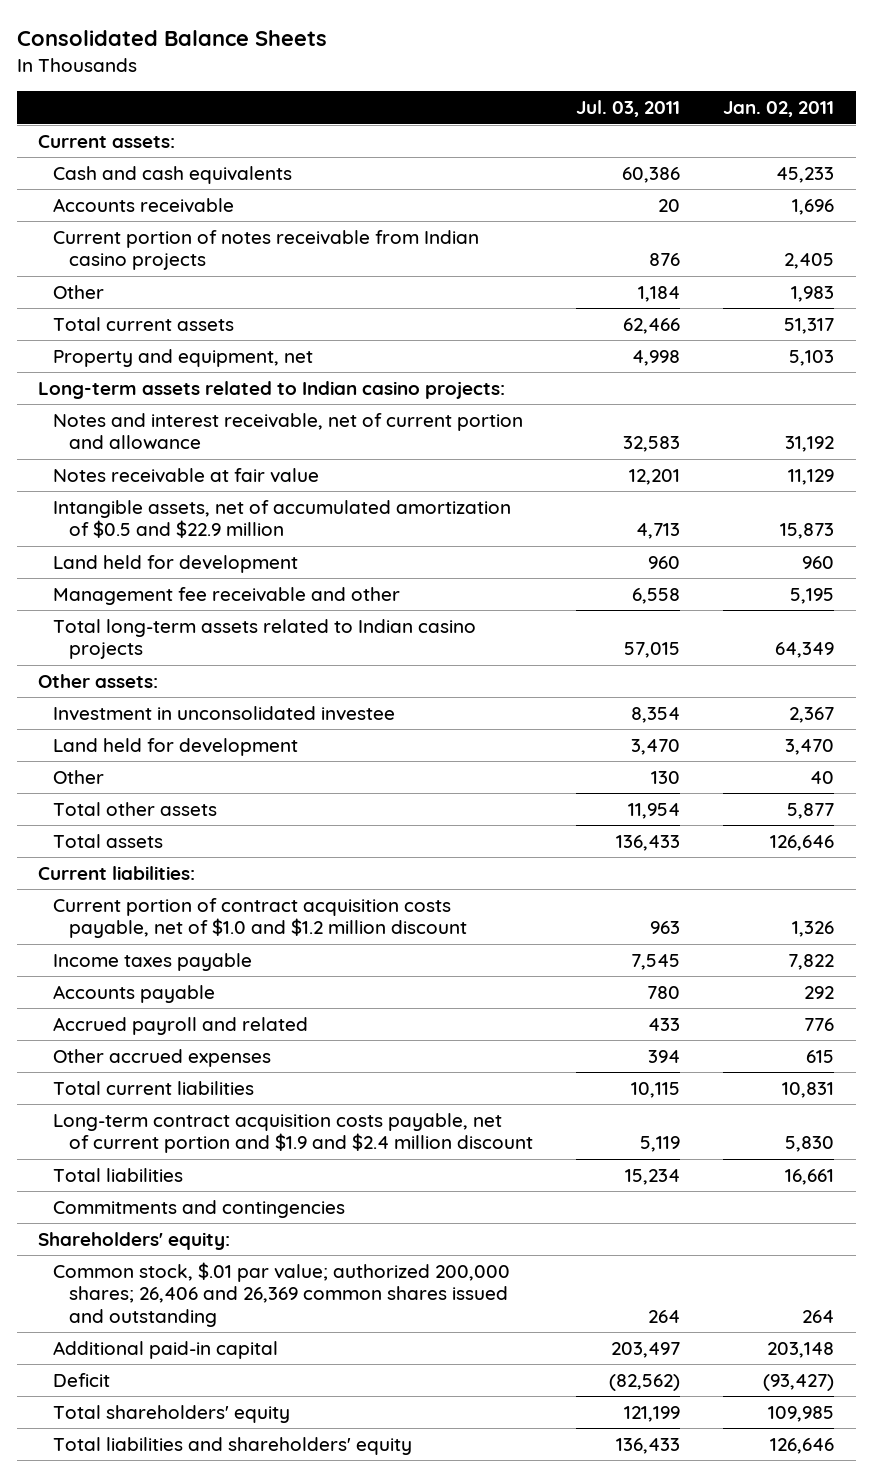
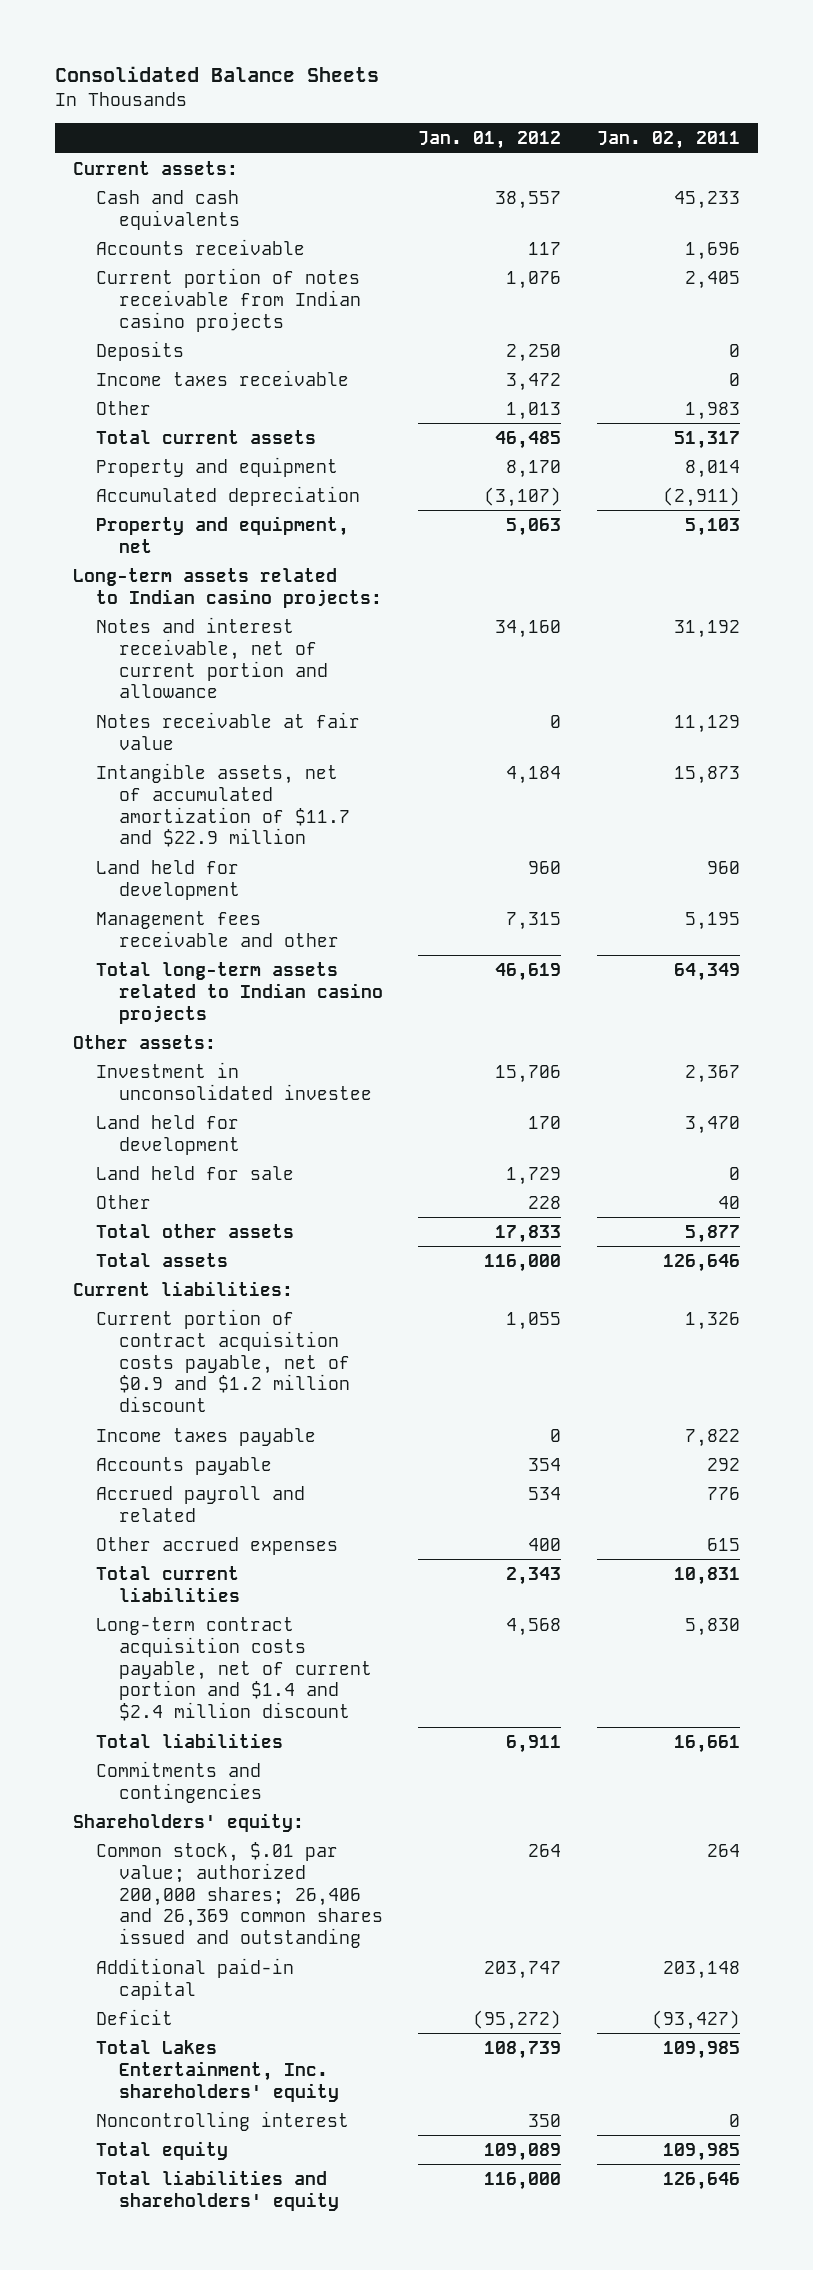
[576,100,681,118] Jul. 03, 2011 -> none
none -> [418,130,562,149] Jan. 01, 2012
none -> [95,340,184,361] Deposits
none -> [95,369,349,386] Income taxes receivable
none -> [95,456,338,477] Property and equipment
none -> [95,485,360,506] Accumulated depreciation
[53,500,512,539] Intangible assets, net of accumulated amortization of $0.5 and $22.9 million -> [95,762,350,848] Intangible assets, net of accumulated amortization of $11.7 and $22.9 million
[53,587,401,606] Management fee receivable and other -> [95,910,339,947] Management fees receivable and other
none -> [95,1165,294,1180] Land held for sale
[53,898,467,939] Current portion of contract acquisition costs payable, net of $1.0 and $1.2 million discount -> [95,1308,350,1413] Current portion of contract acquisition costs payable, net of $0.9 and $1.2 million discount
[53,1113,533,1154] Long-term contract acquisition costs payable, net of current portion and $1.9 and $2.4 million discount -> [95,1616,372,1722] Long-term contract acquisition costs payable, net of current portion and $1.4 and $2.4 million discount
[53,1405,291,1424] Total shareholders' equity -> [95,2039,339,2102] Total Lakes Entertainment, Inc. shareholders' equity
none -> [95,2110,349,2131] Noncontrolling interest
none -> [95,2140,228,2160] Total equity

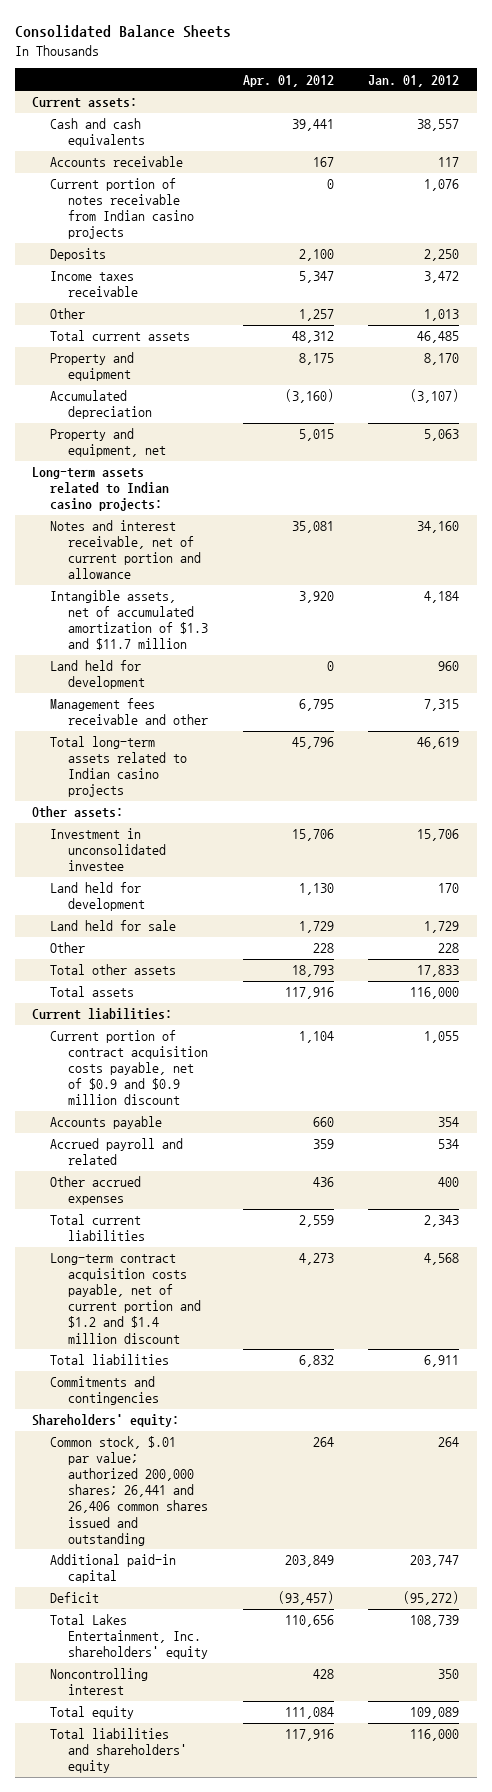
[596,130,740,149] Jan. 02, 2011 -> none
none -> [242,74,334,87] Apr. 01, 2012
[95,711,360,750] Notes receivable at fair value -> none
[95,762,350,848] Intangible assets, net of accumulated amortization of $11.7 and $22.9 million -> [50,590,209,651] Intangible assets, net of accumulated amortization of $1.3 and $11.7 million
[95,1427,316,1446] Income taxes payable -> none
[95,1308,350,1413] Current portion of contract acquisition costs payable, net of $0.9 and $1.2 million discount -> [50,1030,209,1106] Current portion of contract acquisition costs payable, net of $0.9 and $0.9 million discount
[95,1616,372,1722] Long-term contract acquisition costs payable, net of current portion and $1.4 and $2.4 million discount -> [50,1253,202,1344] Long-term contract acquisition costs payable, net of current portion and $1.2 and $1.4 million discount
[95,1841,383,1949] Common stock, $.01 par value; authorized 200,000 shares; 26,406 and 26,369 common shares issued and outstanding -> [50,1436,209,1546] Common stock, $.01 par value; authorized 200,000 shares; 26,441 and 26,406 common shares issued and outstanding

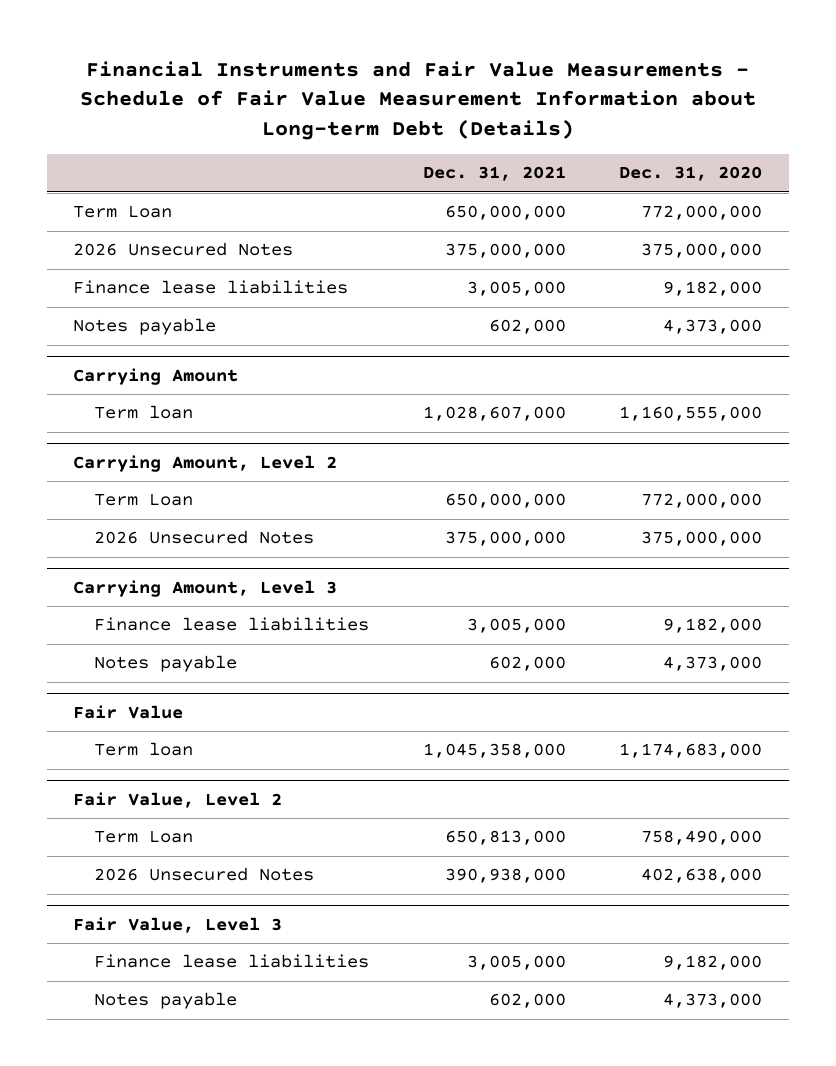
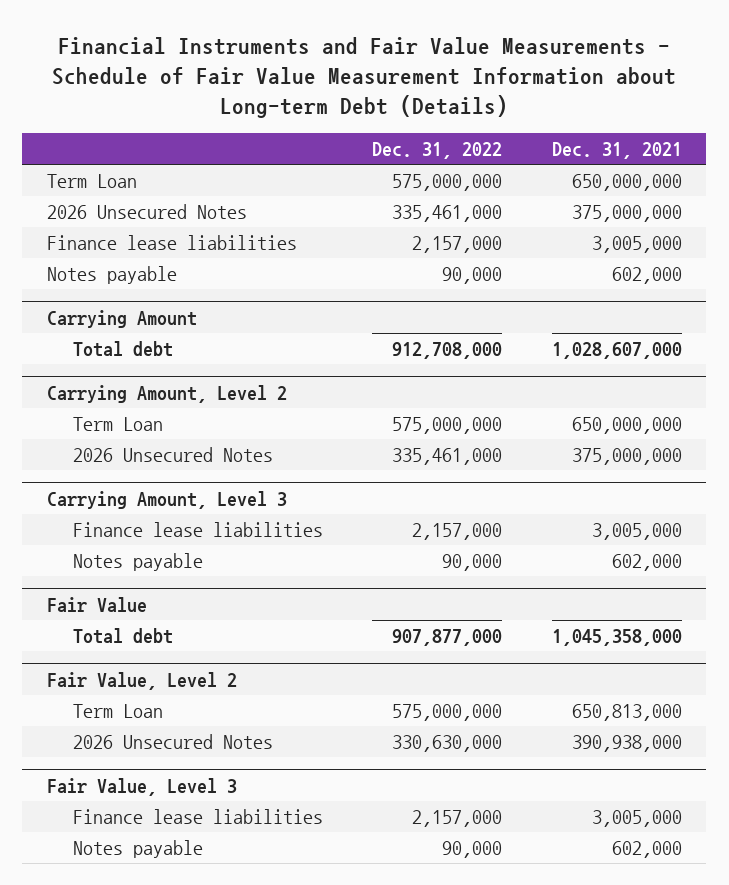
[619,166,763,182] Dec. 31, 2020 -> none
none -> [372,141,503,159] Dec. 31, 2022
[93,405,193,420] Term loan -> [72,340,173,357] Total debt
[93,742,193,757] Term loan -> [72,627,173,644] Total debt

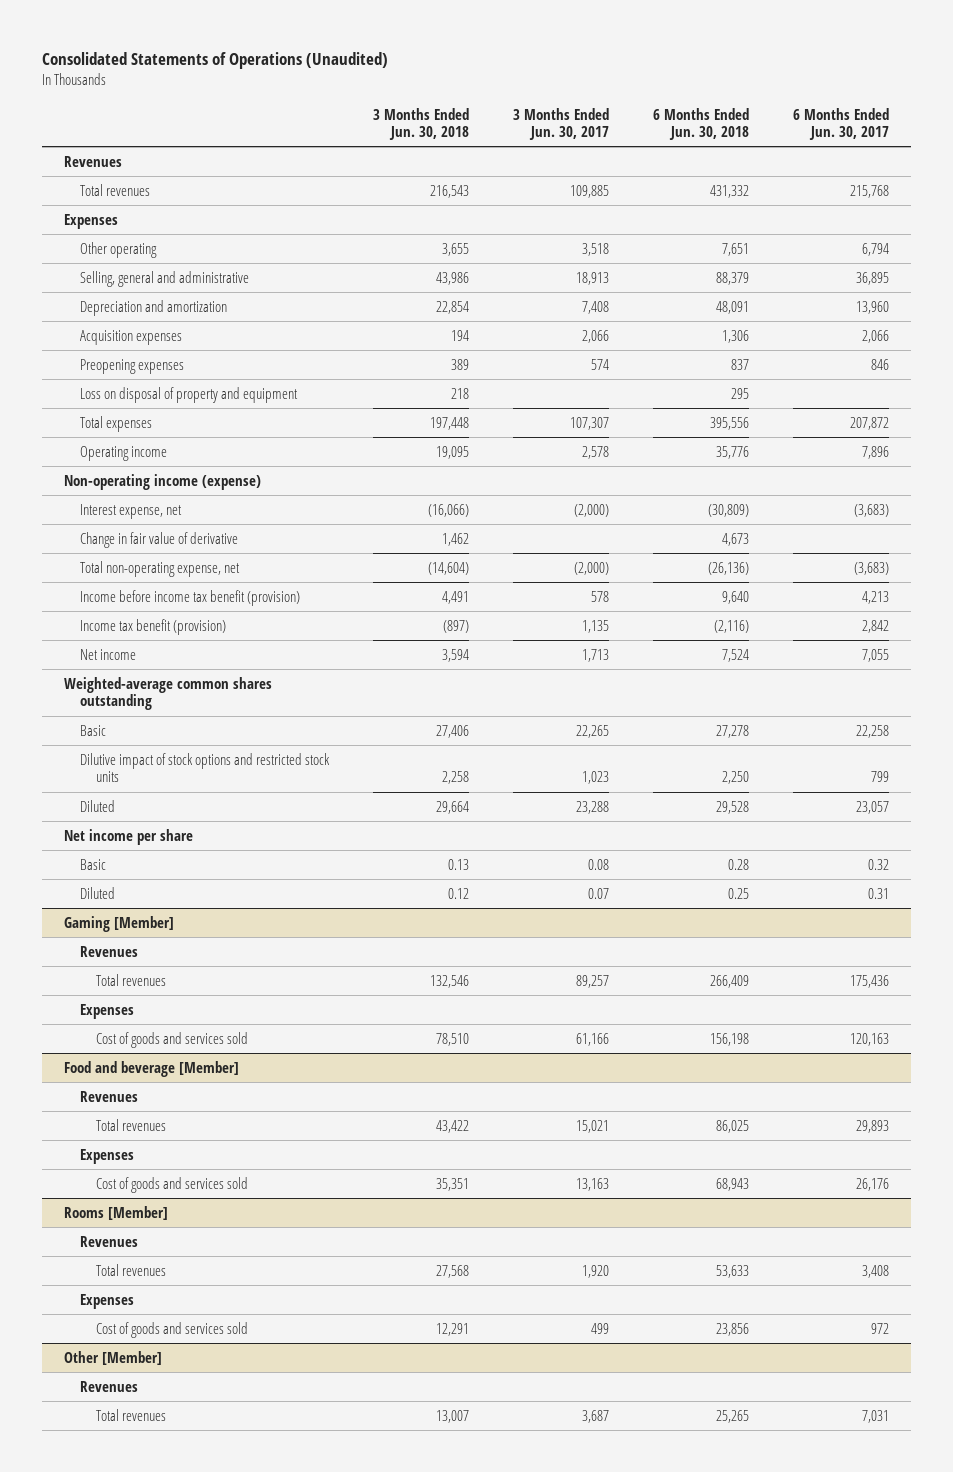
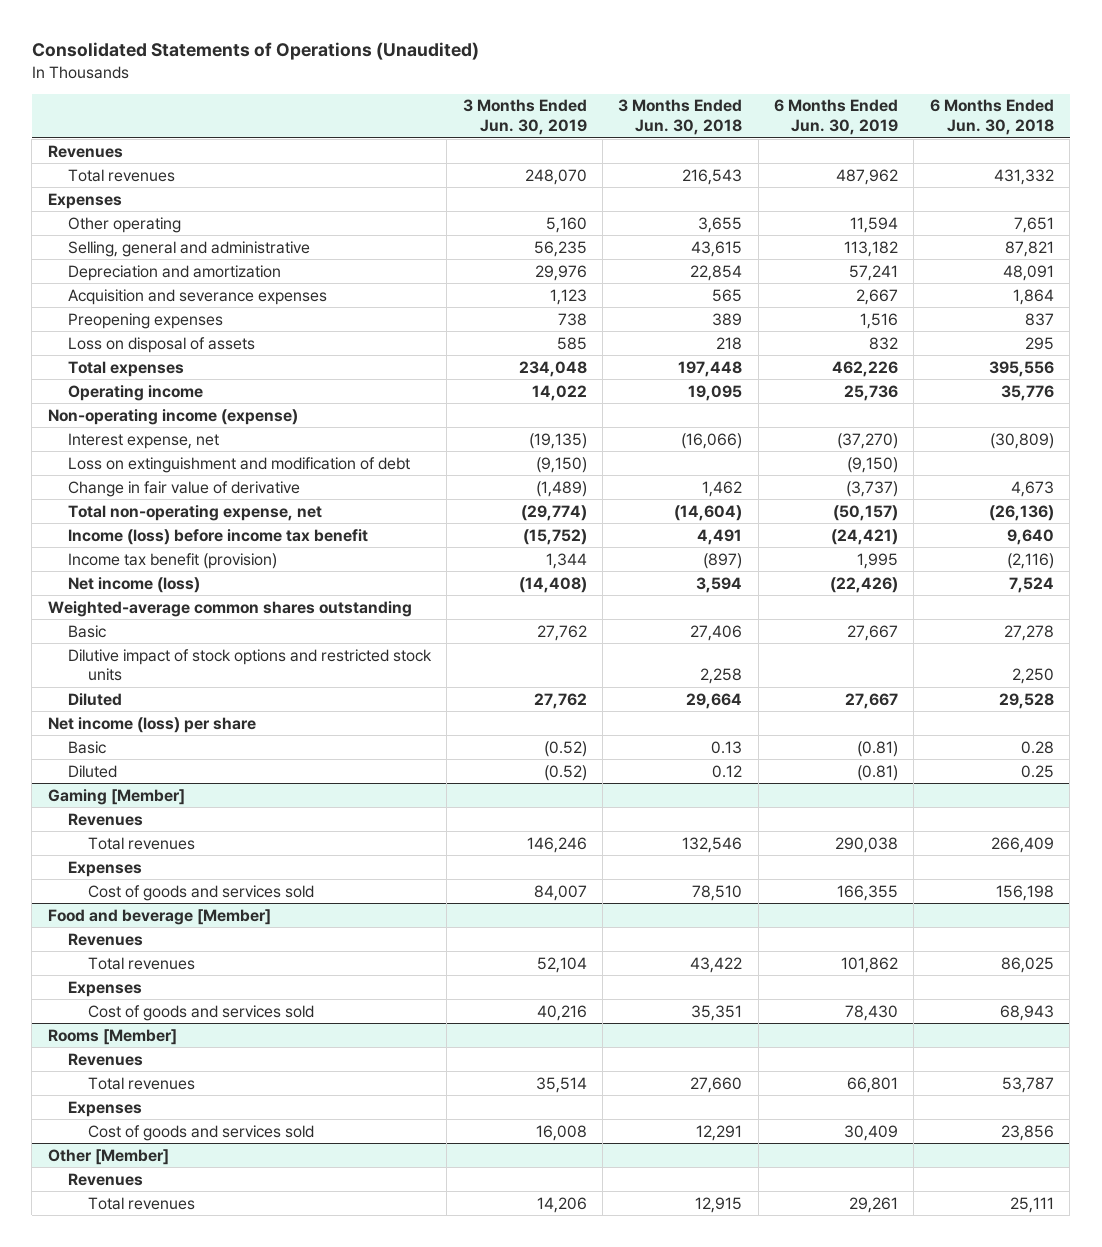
[513,107,610,141] 3 Months Ended Jun. 30, 2017 -> none
[792,107,889,141] 6 Months Ended Jun. 30, 2017 -> none
none -> [462,99,587,136] 3 Months Ended Jun. 30, 2019
none -> [774,99,899,136] 6 Months Ended Jun. 30, 2019
[436,271,470,285] 43,986 -> [691,240,743,257] 43,615
[716,271,750,285] 88,379 -> [1004,240,1054,257] 87,821
[80,329,183,345] Acquisition expenses -> [67,288,327,305] Acquisition and severance expenses
[451,329,470,341] 194 -> [712,288,743,302] 565
[722,329,750,343] 1,306 -> [1012,288,1054,305] 1,864
[80,386,299,403] Loss on disposal of property and equipment -> [67,336,255,353] Loss on disposal of assets
none -> [67,456,410,473] Loss on extinguishment and modification of debt
[80,589,301,606] Income before income tax benefit (provision) -> [67,528,368,545] Income (loss) before income tax benefit
[80,648,137,660] Net income -> [67,576,200,593] Net income (loss)
[64,828,194,845] Net income per share -> [47,716,256,733] Net income (loss) per share
[436,1264,470,1278] 27,568 -> [690,1076,743,1093] 27,660
[716,1264,750,1278] 53,633 -> [1001,1076,1054,1093] 53,787
[436,1409,470,1423] 13,007 -> [695,1196,743,1213] 12,915
[716,1409,750,1423] 25,265 -> [1009,1196,1054,1213] 25,111

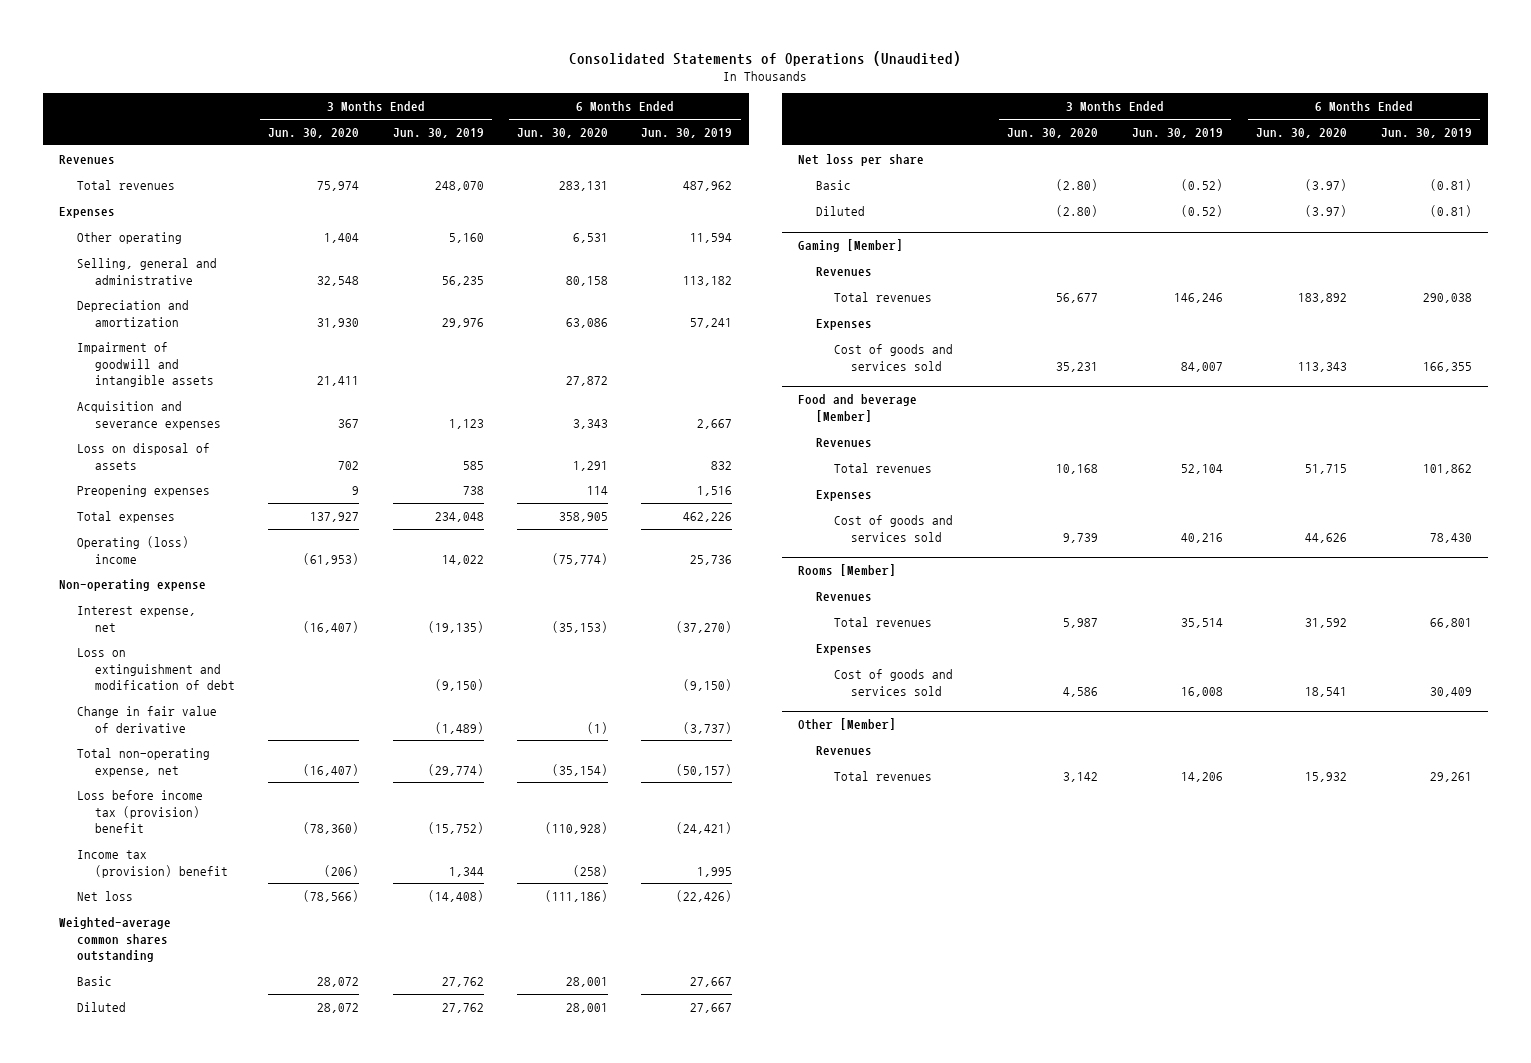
[618,99,743,136] 3 Months Ended Jun. 30, 2018 -> none
[929,99,1054,136] 6 Months Ended Jun. 30, 2018 -> none
none -> [268,128,360,139] Jun. 30, 2020
none -> [516,128,608,139] Jun. 30, 2020
none -> [76,342,214,388] Impairment of goodwill and intangible assets
[67,312,223,329] Preopening expenses -> [76,485,210,498] Preopening expenses
[67,384,203,401] Operating income -> [76,536,189,564] Operating (loss) income
[47,408,298,425] Non-operating income (expense) -> [59,579,207,592] Non-operating expense
[67,528,368,545] Income (loss) before income tax benefit -> [76,790,203,834] Loss before income tax (provision) benefit
[67,552,277,569] Income tax benefit (provision) -> [76,850,228,878] Income tax (provision) benefit
[67,576,200,593] Net income (loss) -> [76,891,133,902] Net loss
[67,648,432,682] Dilutive impact of stock options and restricted stock units -> none
[47,716,256,733] Net income (loss) per share -> [798,154,925,167] Net loss per share

